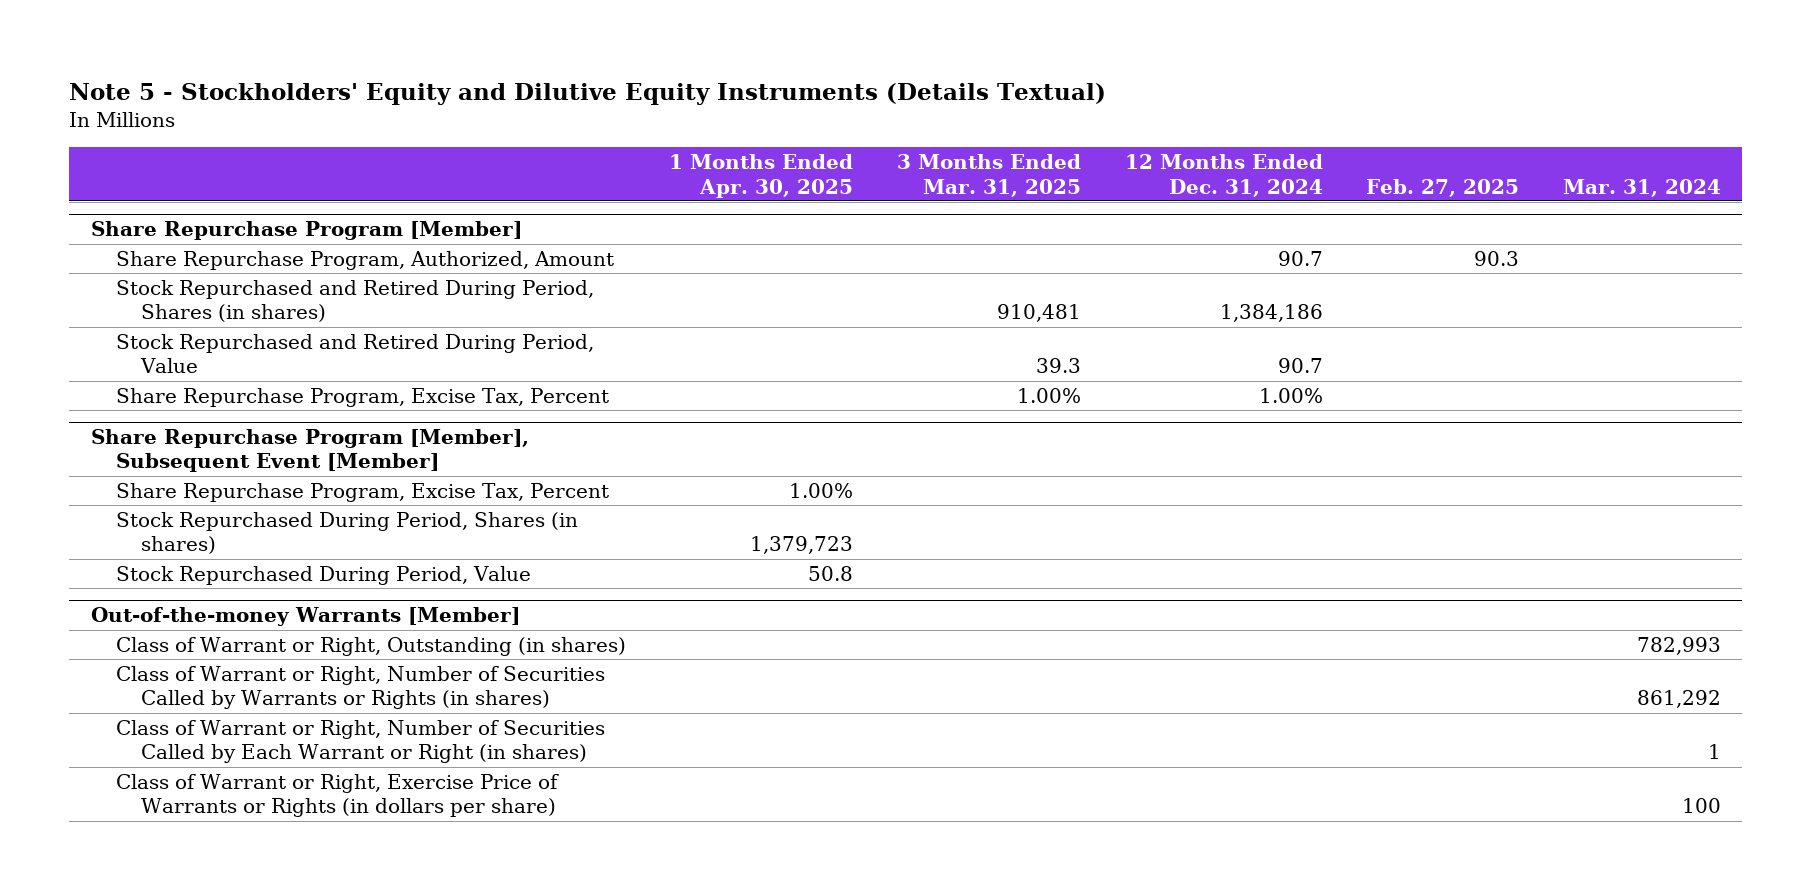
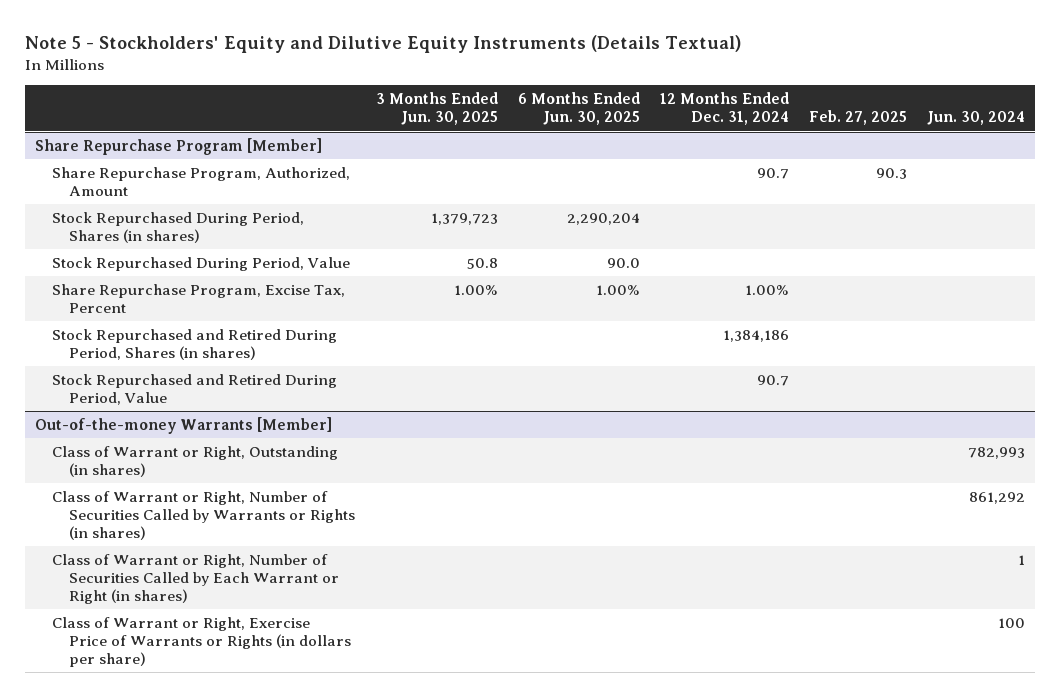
[669,154,854,198] 1 Months Ended Apr. 30, 2025 -> none
[897,154,1082,197] 3 Months Ended Mar. 31, 2025 -> none
[1562,178,1721,197] Mar. 31, 2024 -> none
none -> [375,92,498,126] 3 Months Ended Jun. 30, 2025
none -> [517,92,640,126] 6 Months Ended Jun. 30, 2025
none -> [927,111,1026,126] Jun. 30, 2024
none -> [52,211,305,244] Stock Repurchased During Period, Shares (in shares)
none -> [52,256,351,271] Stock Repurchased During Period, Value
[115,387,609,407] Share Repurchase Program, Excise Tax, Percent -> [52,283,346,314] Share Repurchase Program, Excise Tax, Percent
[90,429,529,473] Share Repurchase Program [Member], Subsequent Event [Member] -> none
[115,482,609,502] Share Repurchase Program, Excise Tax, Percent -> none
[115,511,578,555] Stock Repurchased During Period, Shares (in shares) -> none
[115,565,531,585] Stock Repurchased During Period, Value -> none

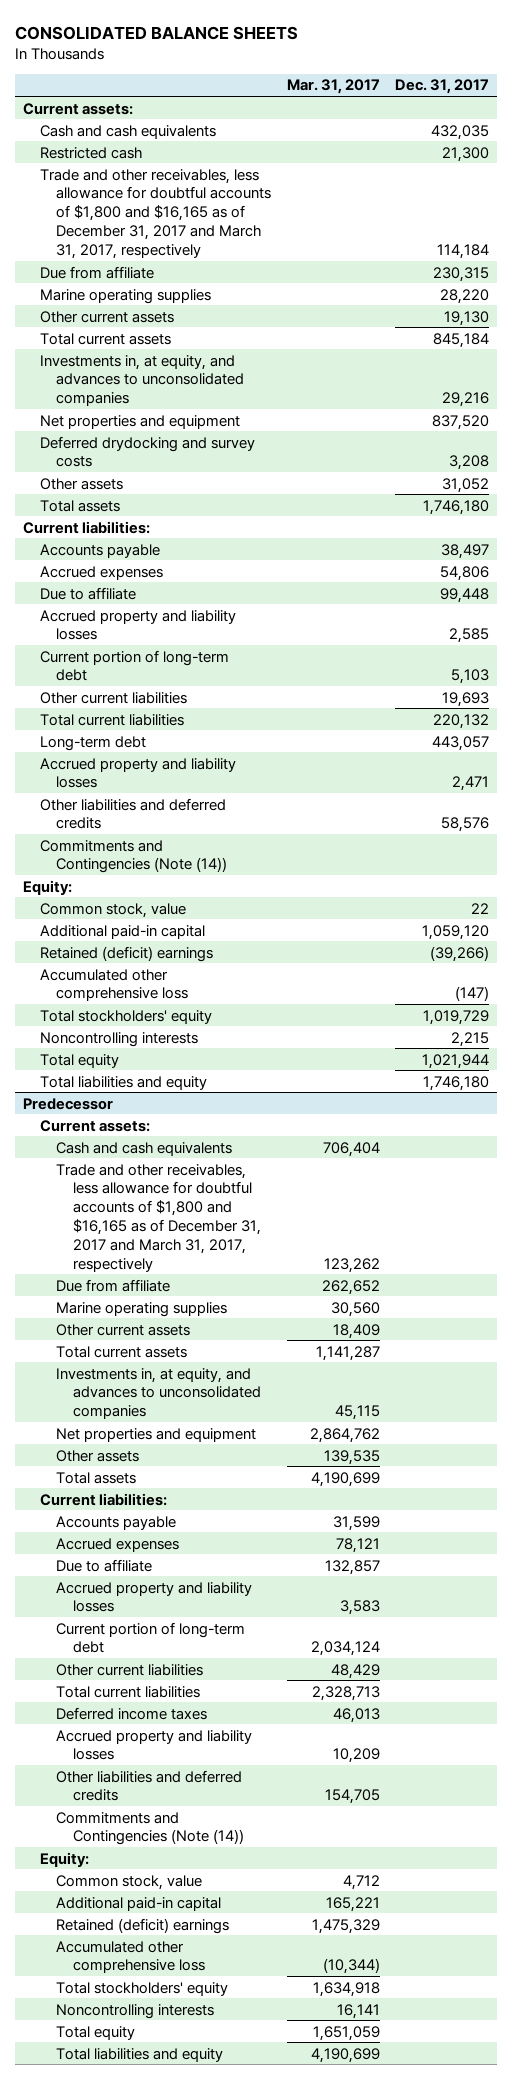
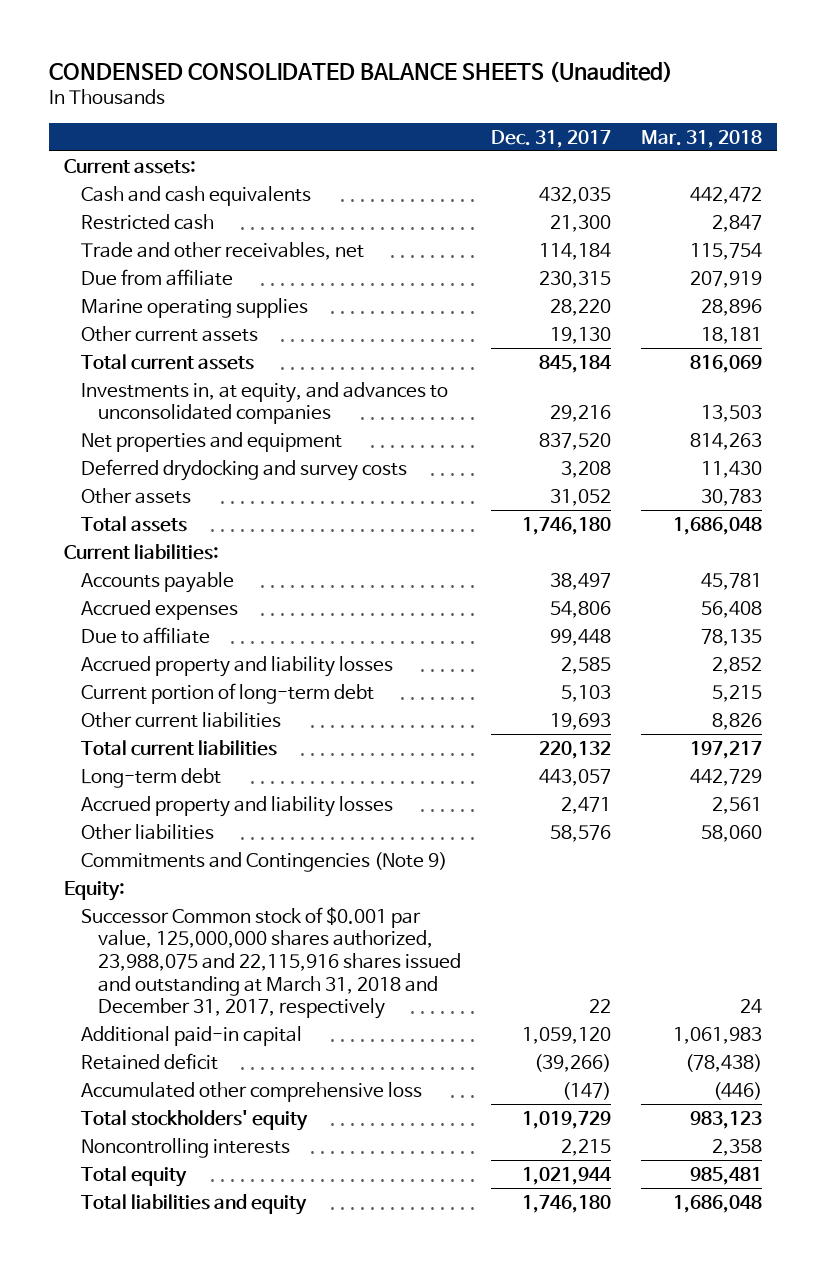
[15,25,299,40] CONSOLIDATED BALANCE SHEETS -> [49,60,674,82] CONDENSED CONSOLIDATED BALANCE SHEETS (Unaudited)
[286,79,380,95] Mar. 31, 2017 -> none
none -> [641,129,763,148] Mar. 31, 2018
[39,168,272,259] Trade and other receivables, less allowance for doubtful accounts of $1,800 and $16,165 as of December 31, 2017 and March 31, 2017, respectively -> [81,241,365,260] Trade and other receivables, net
[39,797,226,830] Other liabilities and deferred credits -> [81,823,215,840] Other liabilities
[39,839,228,874] Commitments and Contingencies (Note (14)) -> [81,851,448,872] Commitments and Contingencies (Note 9)
[39,902,186,918] Common stock, value -> [81,906,462,1020] Successor Common stock of $0.001 par value, 125,000,000 shares authorized, 23,988,075 and 22,115,916 shares issued and outstanding at March 31, 2018 and December 31, 2017, respectively
[39,945,213,962] Retained (deficit) earnings -> [81,1052,219,1070] Retained deficit
[22,1097,113,1110] Predecessor -> none
[39,1119,150,1132] Current assets: -> none
[56,1141,233,1156] Cash and cash equivalents -> none
[56,1163,261,1272] Trade and other receivables, less allowance for doubtful accounts of $1,800 and $16,165 as of December 31, 2017 and March 31, 2017, respectively -> none
[56,1278,171,1292] Due from affiliate -> none
[56,1301,228,1317] Marine operating supplies -> none
[56,1323,191,1336] Other current assets -> none
[56,1345,188,1358] Total current assets -> none
[56,1367,261,1420] Investments in, at equity, and advances to unconsolidated companies -> none
[56,1427,257,1442] Net properties and equipment -> none
[56,1449,140,1462] Other assets -> none
[56,1471,137,1484] Total assets -> none
[39,1492,167,1506] Current liabilities: -> none
[56,1515,177,1530] Accounts payable -> none
[56,1537,180,1552] Accrued expenses -> none
[56,1558,153,1572] Due to affiliate -> none
[56,1581,253,1613] Accrued property and liability losses -> none
[56,1621,246,1654] Current portion of long-term debt -> none
[56,1663,204,1676] Other current liabilities -> none
[56,1685,201,1698] Total current liabilities -> none
[56,1706,208,1720] Deferred income taxes -> none
[56,1729,253,1761] Accrued property and liability losses -> none
[56,1769,243,1802] Other liabilities and deferred credits -> none
[56,1811,244,1846] Commitments and Contingencies (Note (14)) -> none
[39,1851,89,1867] Equity: -> none
[56,1874,203,1890] Common stock, value -> none
[56,1896,222,1911] Additional paid-in capital -> none
[56,1917,230,1934] Retained (deficit) earnings -> none
[56,1940,205,1974] Accumulated other comprehensive loss -> none
[56,1981,229,1996] Total stockholders' equity -> none
[56,2003,215,2019] Noncontrolling interests -> none
[56,2025,136,2040] Total equity -> none
[56,2047,224,2062] Total liabilities and equity -> none

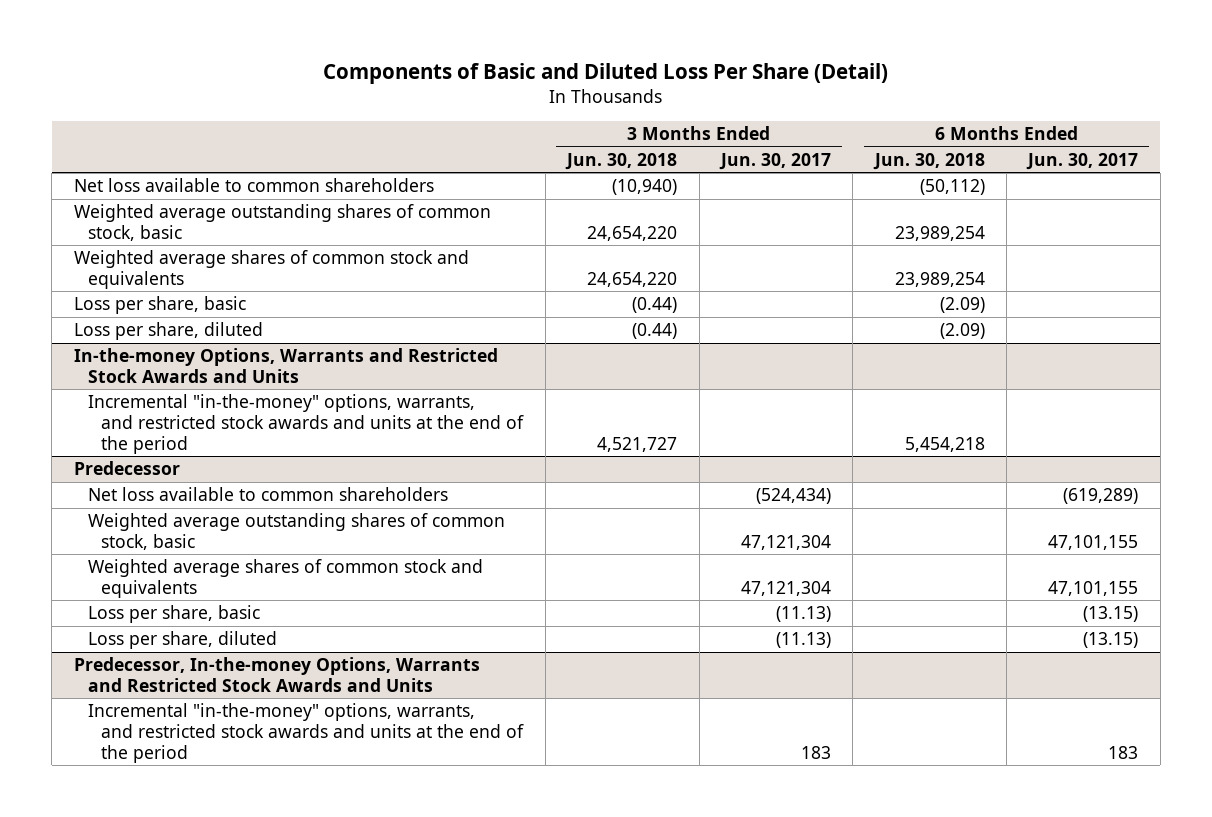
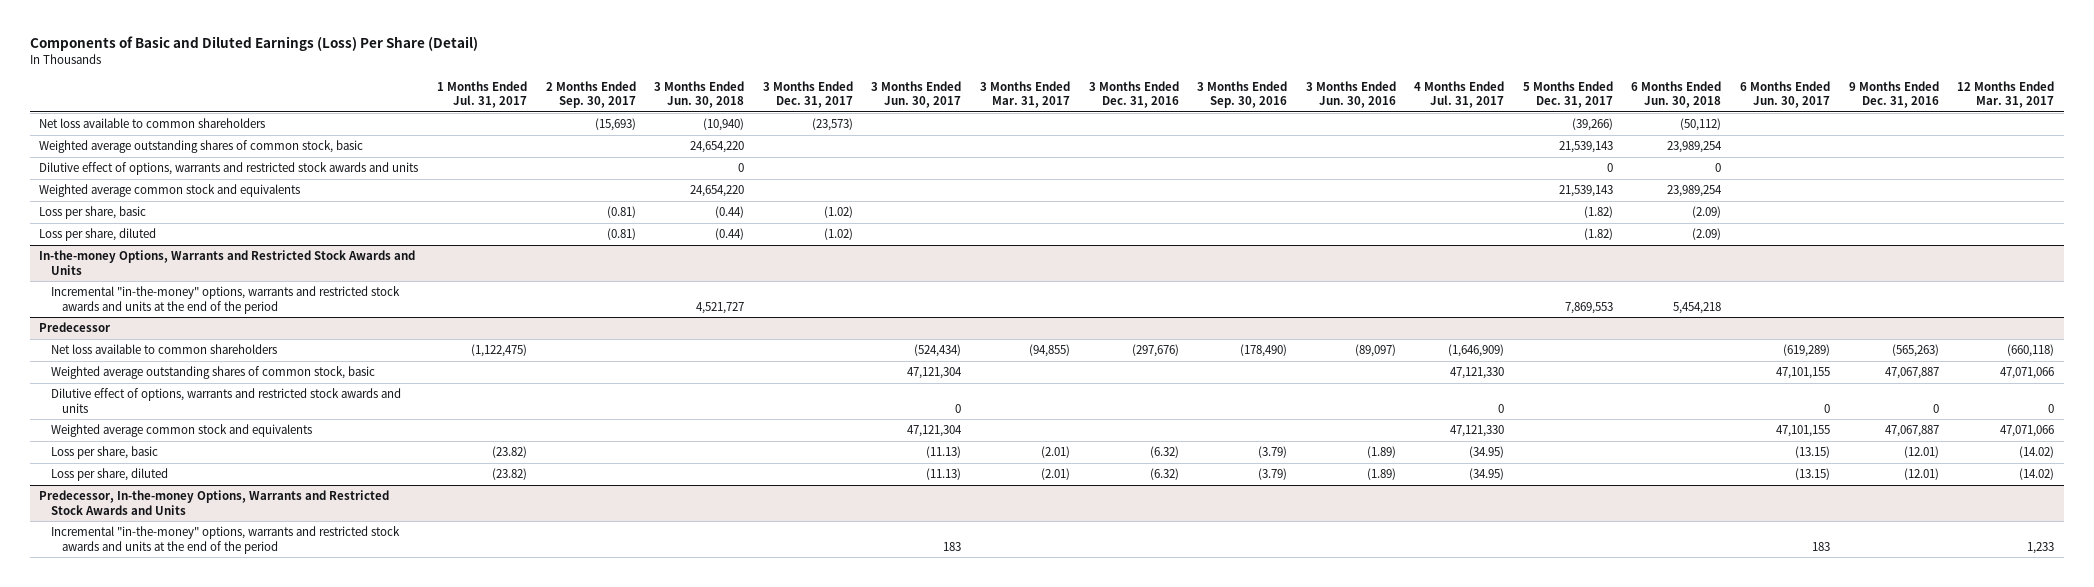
[323,63,889,85] Components of Basic and Diluted Loss Per Share (Detail) -> [30,36,479,52] Components of Basic and Diluted Earnings (Loss) Per Share (Detail)
none -> [436,80,527,108] 1 Months Ended Jul. 31, 2017
none -> [545,80,636,108] 2 Months Ended Sep. 30, 2017
none -> [762,80,853,108] 3 Months Ended Dec. 31, 2017
none -> [979,80,1070,108] 3 Months Ended Mar. 31, 2017
none -> [1088,80,1179,108] 3 Months Ended Dec. 31, 2016
none -> [1197,80,1288,108] 3 Months Ended Sep. 30, 2016
none -> [1305,80,1396,108] 3 Months Ended Jun. 30, 2016
none -> [1414,80,1505,108] 4 Months Ended Jul. 31, 2017
none -> [1522,80,1613,108] 5 Months Ended Dec. 31, 2017
none -> [1848,80,1939,108] 9 Months Ended Dec. 31, 2016
none -> [1957,80,2055,108] 12 Months Ended Mar. 31, 2017
none -> [39,162,419,176] Dilutive effect of options, warrants and restricted stock awards and units
[73,250,469,290] Weighted average shares of common stock and equivalents -> [39,184,301,198] Weighted average common stock and equivalents
[87,394,525,455] Incremental "in-the-money" options, warrants, and restricted stock awards and units at the end of the period -> [50,286,400,314] Incremental "in-the-money" options, warrants and restricted stock awards and units at the end of the period
none -> [50,388,401,413] Dilutive effect of options, warrants and restricted stock awards and units
[87,559,483,599] Weighted average shares of common stock and equivalents -> [50,424,312,438] Weighted average common stock and equivalents
[87,703,525,764] Incremental "in-the-money" options, warrants, and restricted stock awards and units at the end of the period -> [50,526,400,554] Incremental "in-the-money" options, warrants and restricted stock awards and units at the end of the period

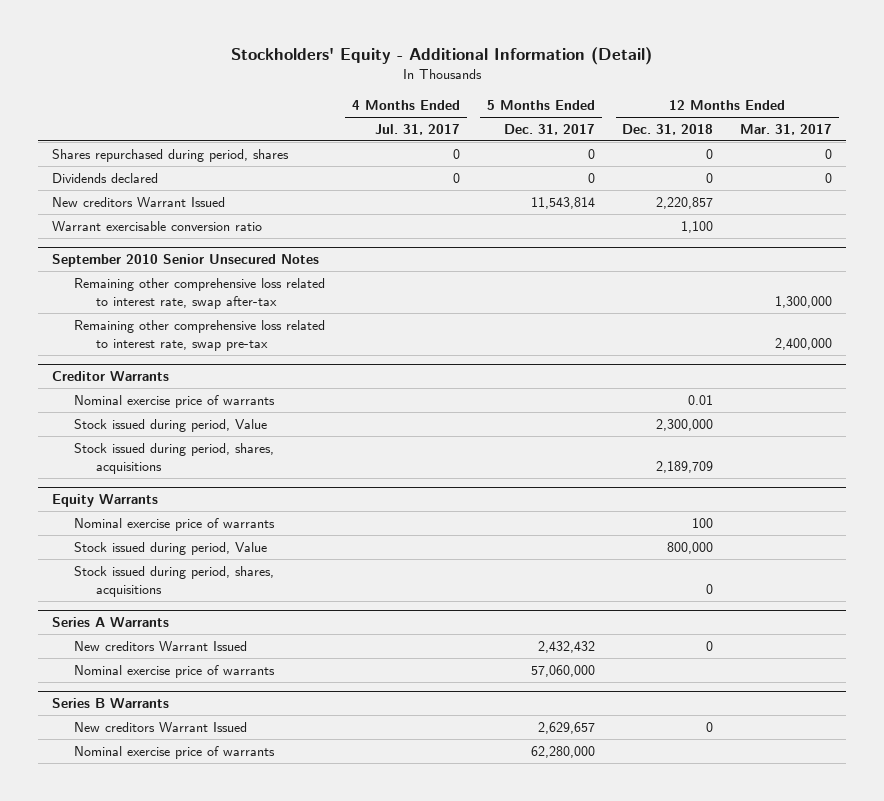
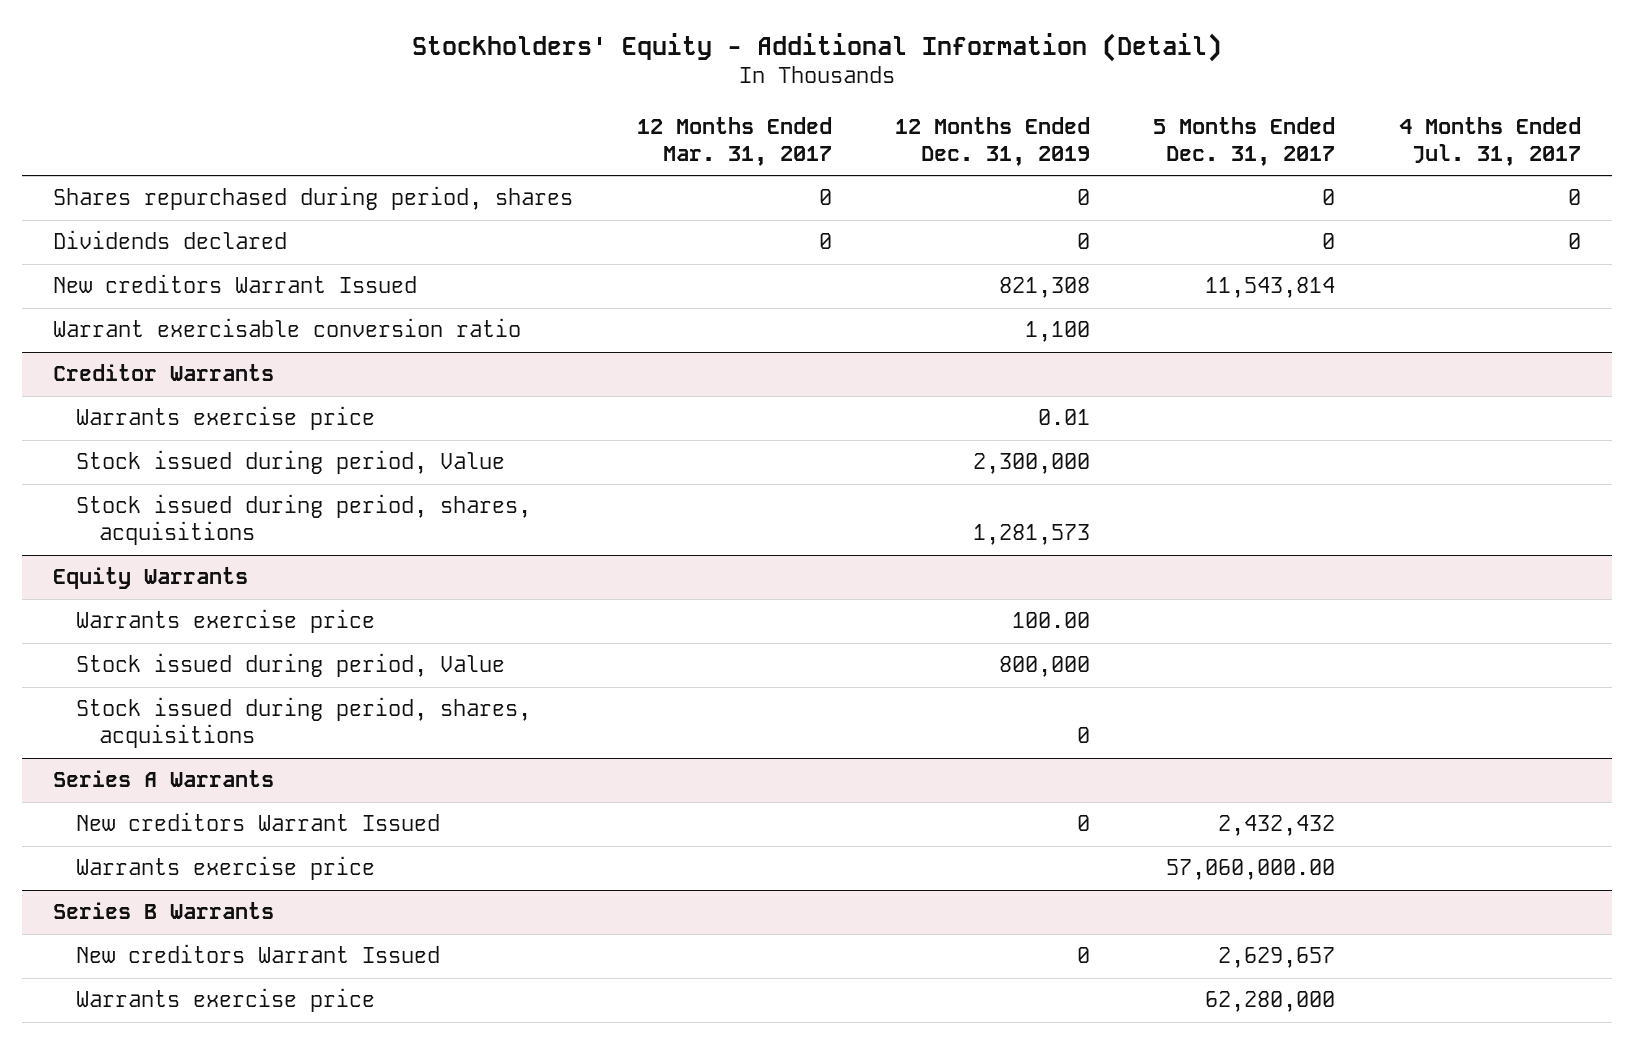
[622,124,714,136] Dec. 31, 2018 -> none
none -> [894,116,1090,167] 12 Months Ended Dec. 31, 2019
[51,254,319,268] September 2010 Senior Unsecured Notes -> none
[74,277,326,310] Remaining other comprehensive loss related to interest rate, swap after-tax -> none
[74,319,326,352] Remaining other comprehensive loss related to interest rate, swap pre-tax -> none
[74,394,276,408] Nominal exercise price of warrants -> [75,406,375,431] Warrants exercise price
[74,517,276,531] Nominal exercise price of warrants -> [75,609,375,634] Warrants exercise price
[74,664,276,678] Nominal exercise price of warrants -> [75,856,375,881] Warrants exercise price
[531,664,596,677] 57,060,000 -> [1166,859,1336,881] 57,060,000.00
[74,745,276,759] Nominal exercise price of warrants -> [75,988,375,1013] Warrants exercise price

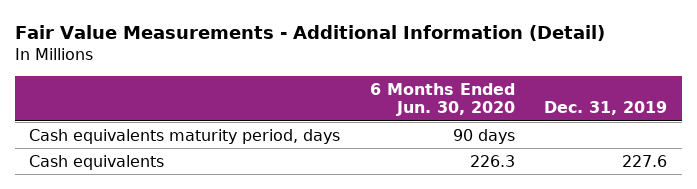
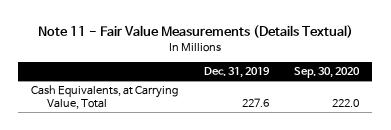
[14,25,605,42] Fair Value Measurements - Additional Information (Detail) -> [38,24,354,38] Note 11 - Fair Value Measurements (Details Textual)
[369,83,515,117] 6 Months Ended Jun. 30, 2020 -> none
none -> [294,67,361,79] Sep. 30, 2020
[29,128,341,144] Cash equivalents maturity period, days -> none
[29,154,165,170] Cash equivalents -> [31,84,179,110] Cash Equivalents, at Carrying Value, Total

